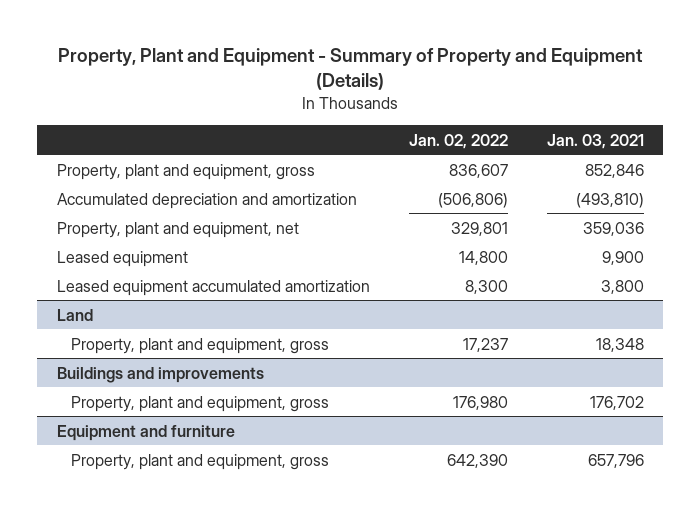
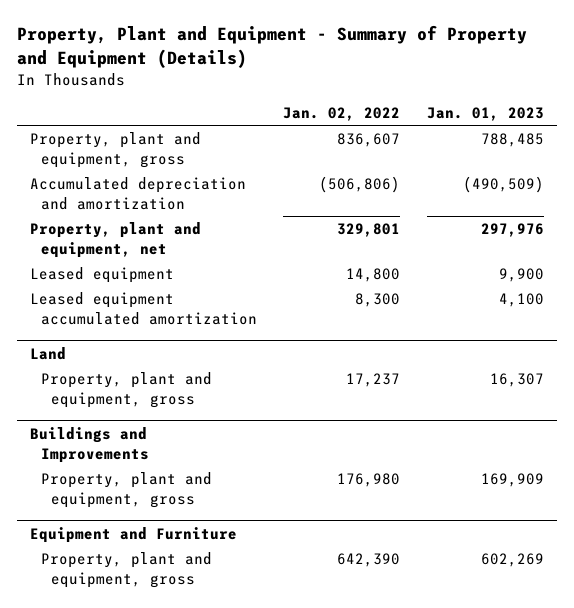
[546,133,644,149] Jan. 03, 2021 -> none
none -> [426,106,544,121] Jan. 01, 2023
[56,366,264,383] Buildings and improvements -> [30,426,149,463] Buildings and Improvements
[56,424,235,441] Equipment and furniture -> [30,526,238,543] Equipment and Furniture

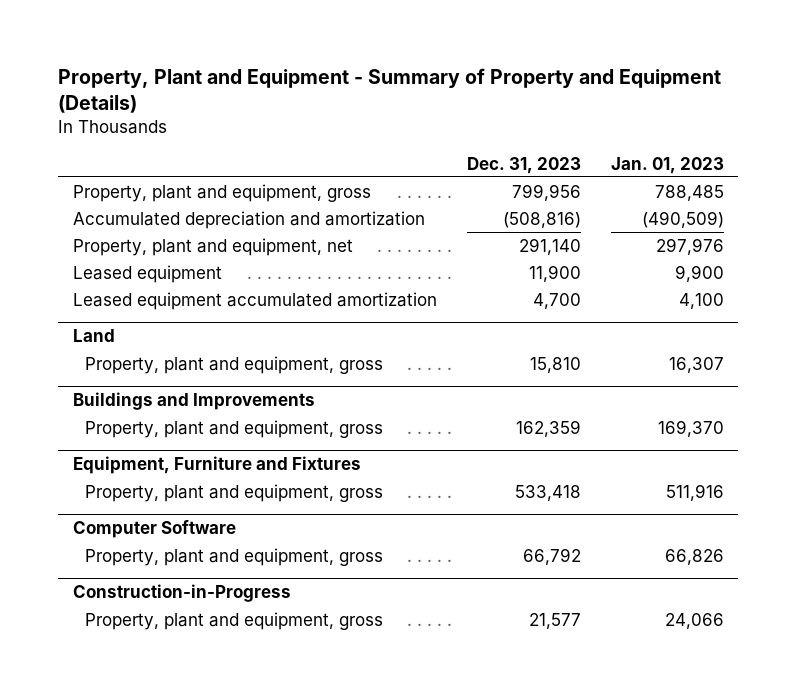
[283,106,401,121] Jan. 02, 2022 -> none
none -> [466,156,581,174] Dec. 31, 2023
[480,472,544,487] 169,909 -> [657,419,724,437] 169,370
[30,526,238,543] Equipment and Furniture -> [73,456,362,475] Equipment, Furniture and Fixtures
[480,552,544,567] 602,269 -> [665,483,724,501] 511,916
none -> [73,520,237,539] Computer Software
none -> [85,547,384,566] Property, plant and equipment, gross
none -> [73,584,292,603] Construction-in-Progress
none -> [85,611,384,630] Property, plant and equipment, gross

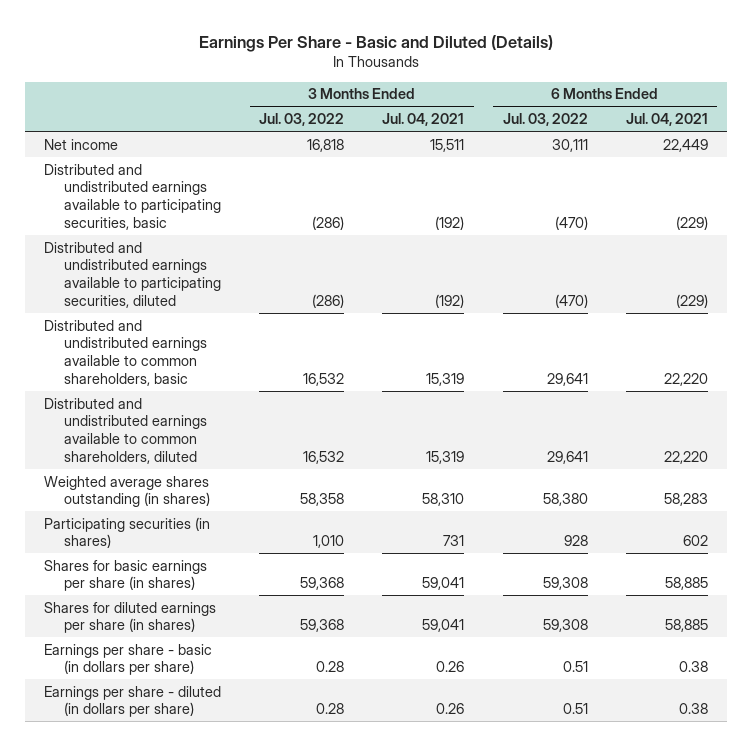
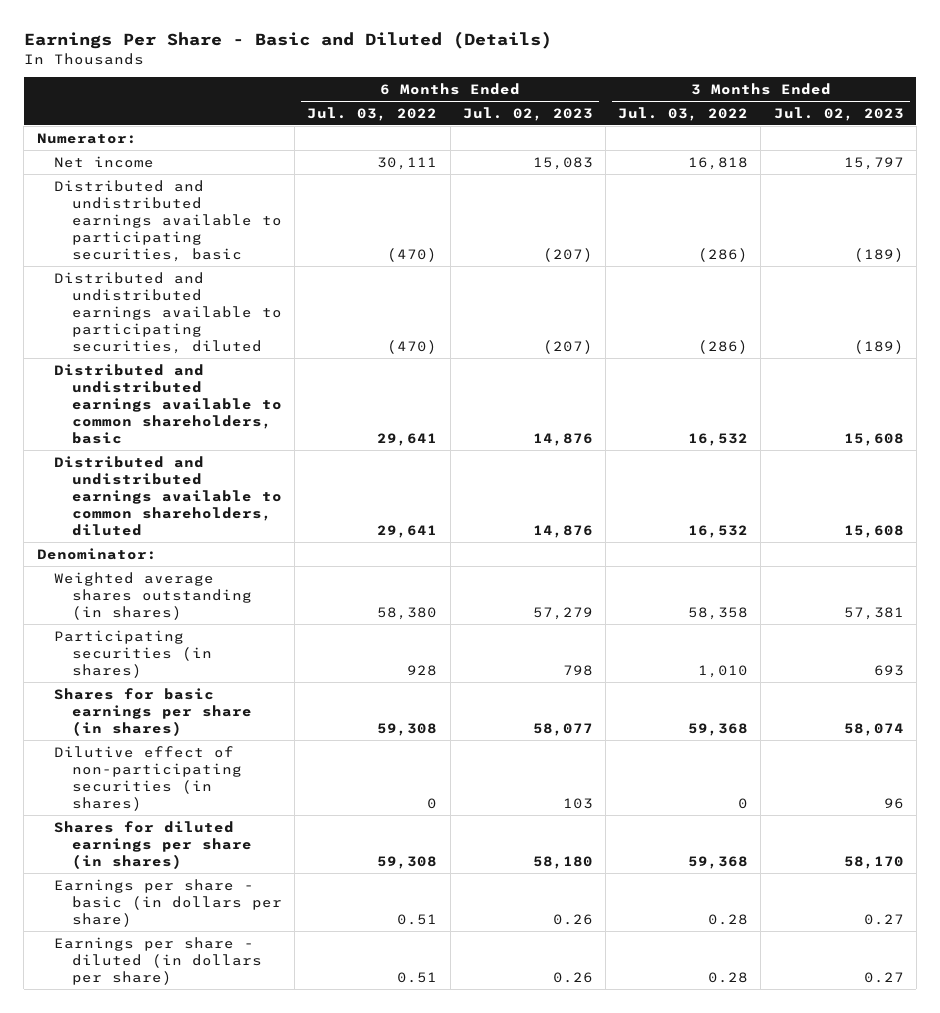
[382,113,465,127] Jul. 04, 2021 -> none
[625,113,708,127] Jul. 04, 2021 -> none
none -> [462,106,593,121] Jul. 02, 2023
none -> [773,106,904,121] Jul. 02, 2023
none -> [36,132,137,144] Numerator:
none -> [36,547,157,560] Denominator:
none -> [54,745,242,812] Dilutive effect of non-participating securities (in shares)

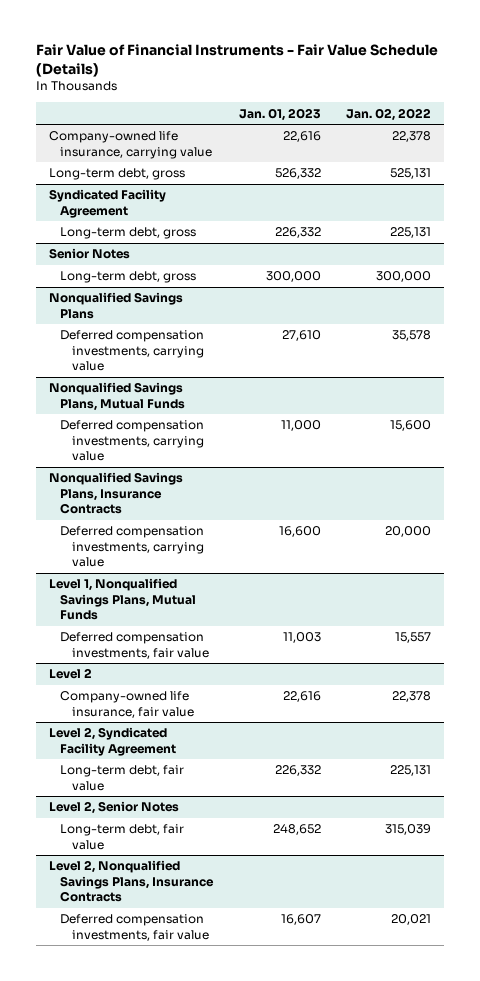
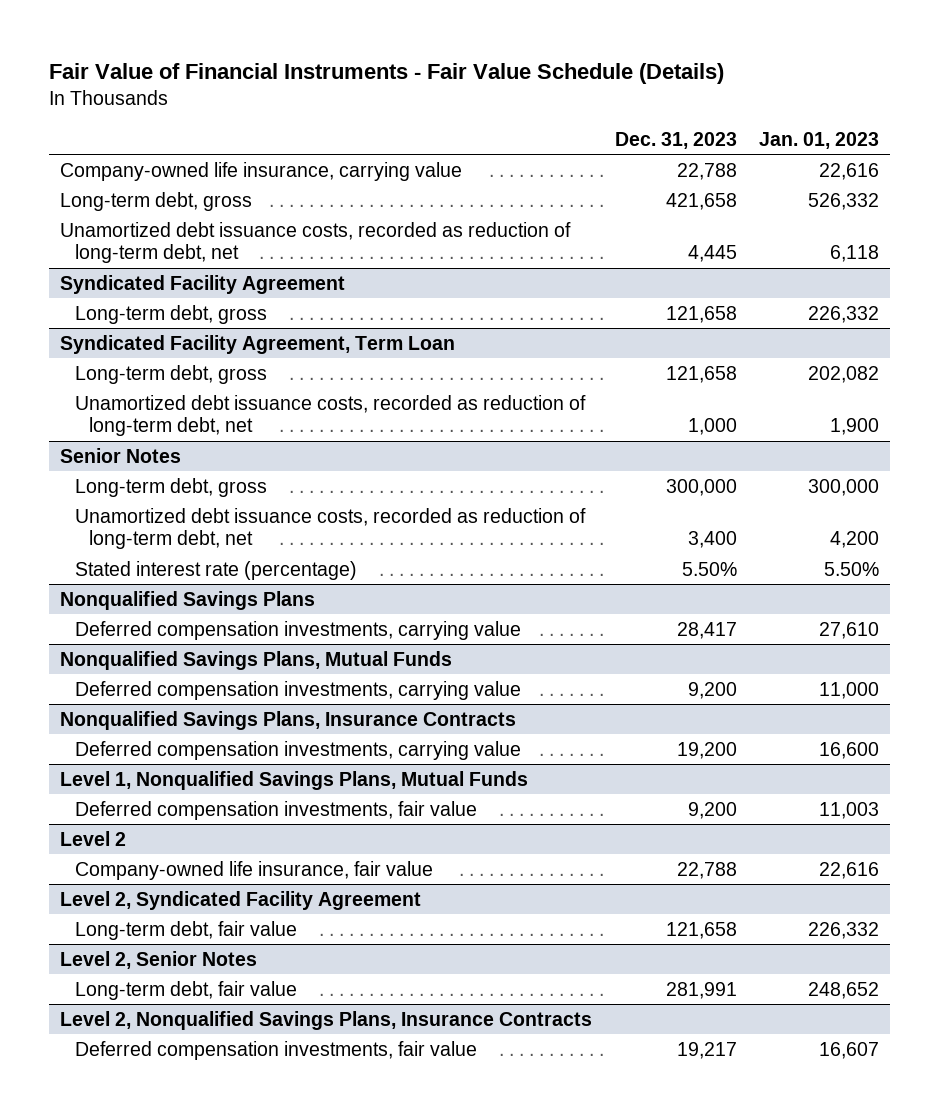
[345,107,431,121] Jan. 02, 2022 -> none
none -> [614,131,737,149] Dec. 31, 2023
none -> [60,221,572,264] Unamortized debt issuance costs, recorded as reduction of long-term debt, net
none -> [60,334,456,354] Syndicated Facility Agreement, Term Loan
none -> [74,364,267,384] Long-term debt, gross
none -> [74,394,586,437] Unamortized debt issuance costs, recorded as reduction of long-term debt, net
none -> [74,507,586,550] Unamortized debt issuance costs, recorded as reduction of long-term debt, net
none -> [74,560,357,580] Stated interest rate (percentage)

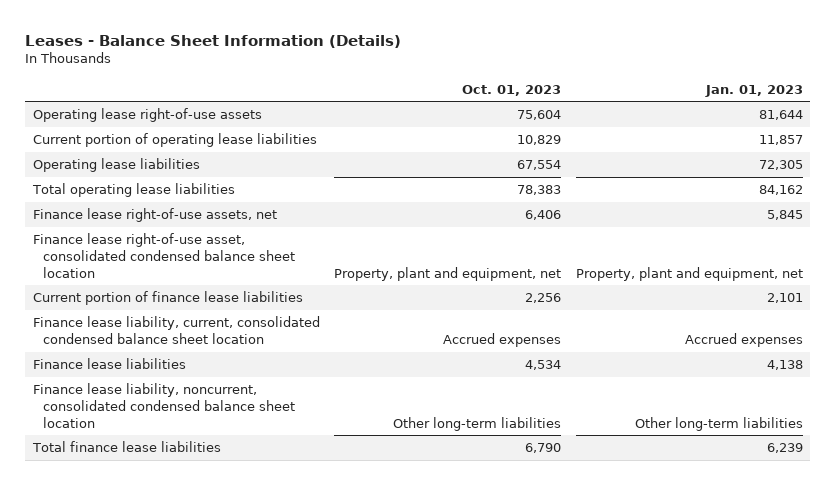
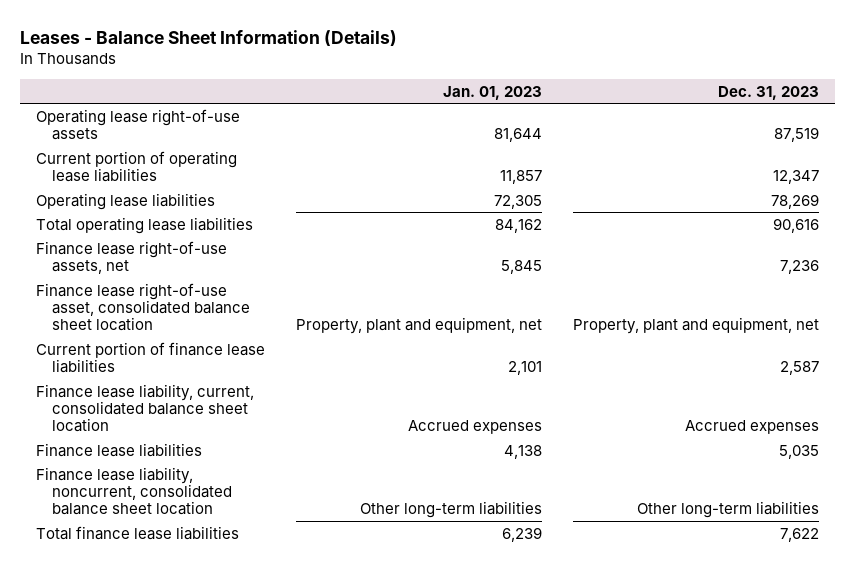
[462,84,562,96] Oct. 01, 2023 -> none
none -> [718,85,820,100] Dec. 31, 2023
[32,233,295,278] Finance lease right-of-use asset, consolidated condensed balance sheet location -> [35,282,250,332] Finance lease right-of-use asset, consolidated balance sheet location
[32,316,320,344] Finance lease liability, current, consolidated condensed balance sheet location -> [35,383,254,433] Finance lease liability, current, consolidated balance sheet location
[32,383,295,428] Finance lease liability, noncurrent, consolidated condensed balance sheet location -> [35,466,232,516] Finance lease liability, noncurrent, consolidated balance sheet location

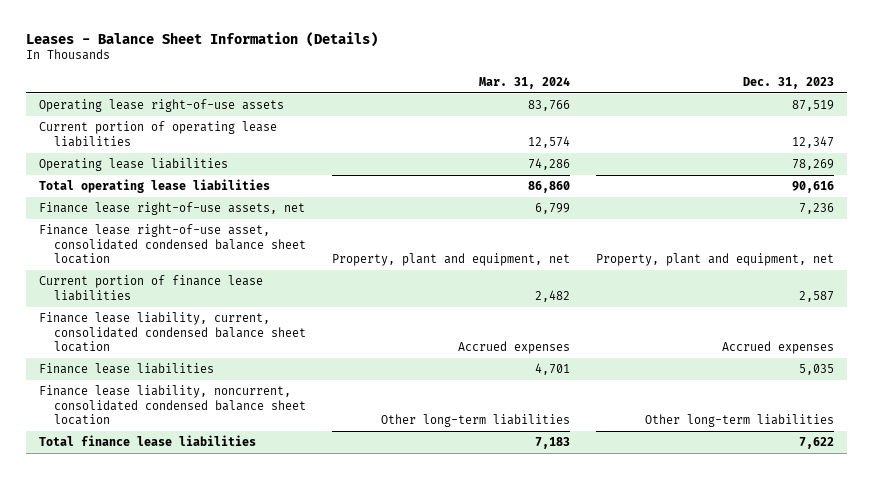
[443,85,543,100] Jan. 01, 2023 -> none
none -> [478,76,570,89] Mar. 31, 2024
[35,282,250,332] Finance lease right-of-use asset, consolidated balance sheet location -> [38,223,306,265] Finance lease right-of-use asset, consolidated condensed balance sheet location
[35,383,254,433] Finance lease liability, current, consolidated balance sheet location -> [38,311,306,353] Finance lease liability, current, consolidated condensed balance sheet location
[35,466,232,516] Finance lease liability, noncurrent, consolidated balance sheet location -> [38,384,306,426] Finance lease liability, noncurrent, consolidated condensed balance sheet location

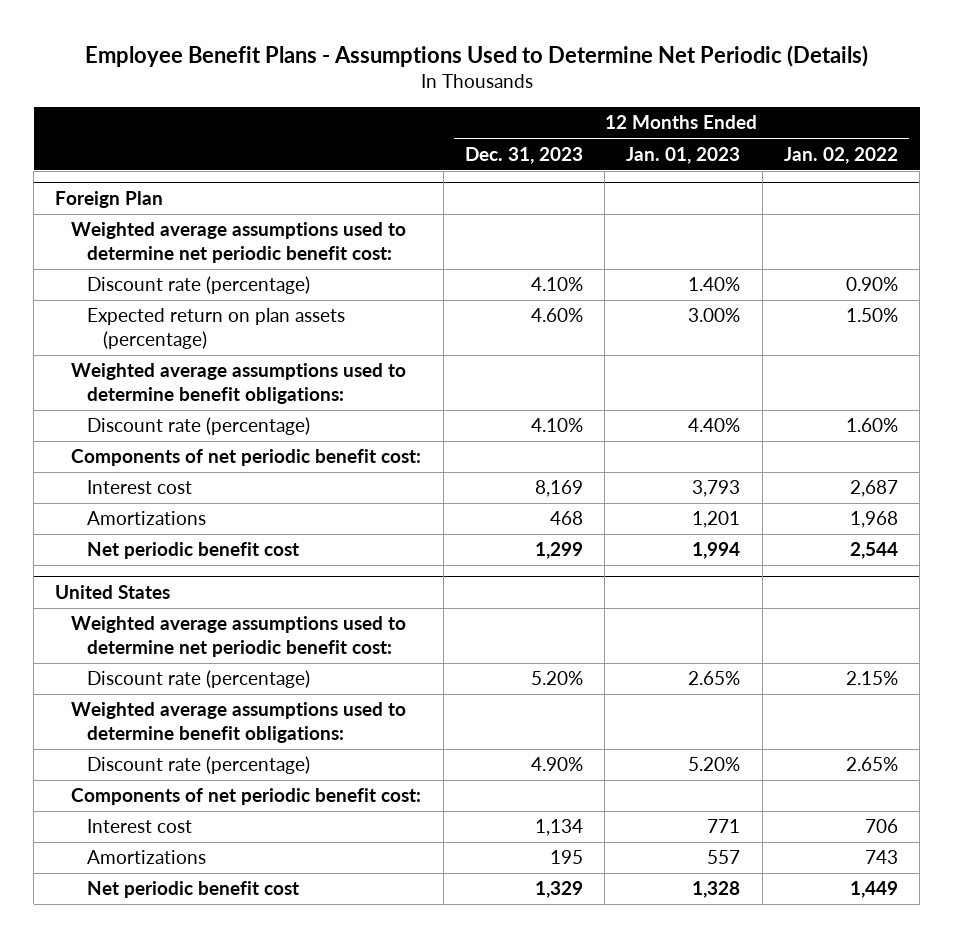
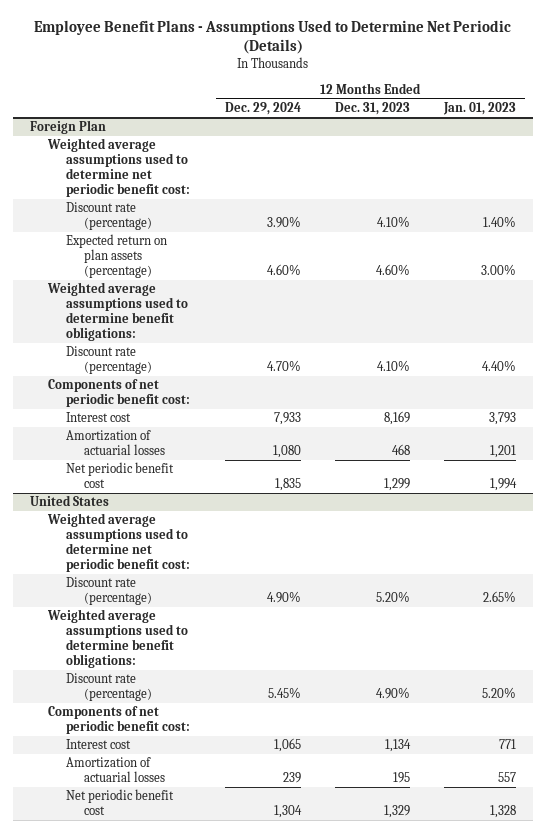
[783,146,898,164] Jan. 02, 2022 -> none
none -> [224,102,301,116] Dec. 29, 2024
[87,511,207,526] Amortizations -> [66,430,166,456] Amortization of actuarial losses
[87,850,207,865] Amortizations -> [66,757,166,783] Amortization of actuarial losses

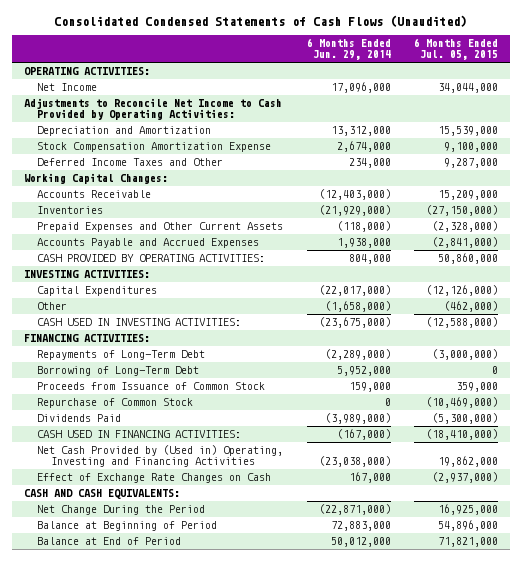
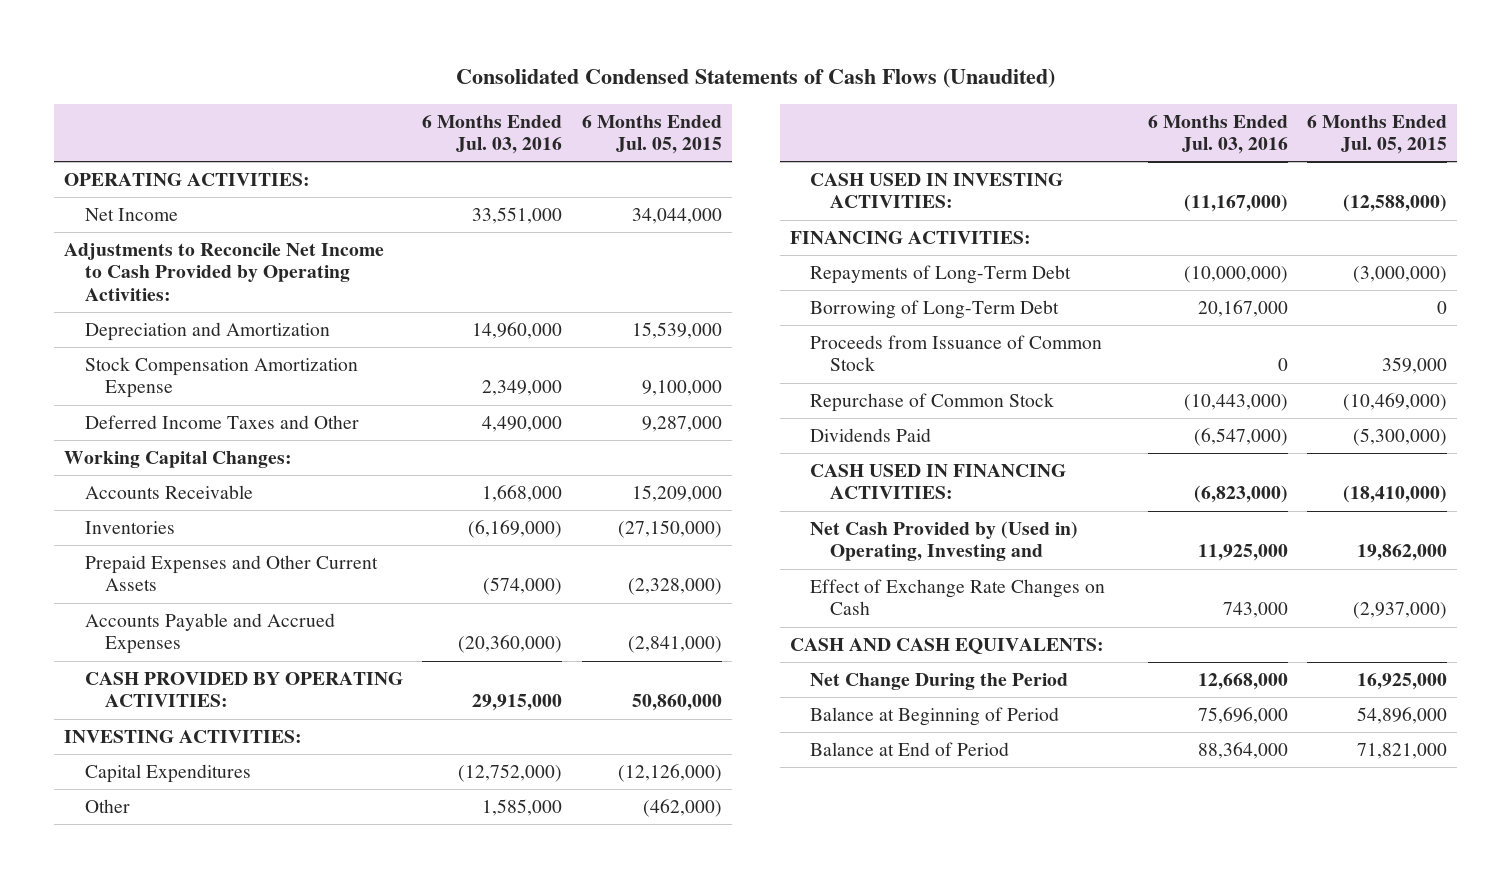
[306,38,391,61] 6 Months Ended Jun. 29, 2014 -> none
none -> [422,114,563,155] 6 Months Ended Jul. 03, 2016
[37,445,284,468] Net Cash Provided by (Used in) Operating, Investing and Financing Activities -> [809,520,1078,562] Net Cash Provided by (Used in) Operating, Investing and

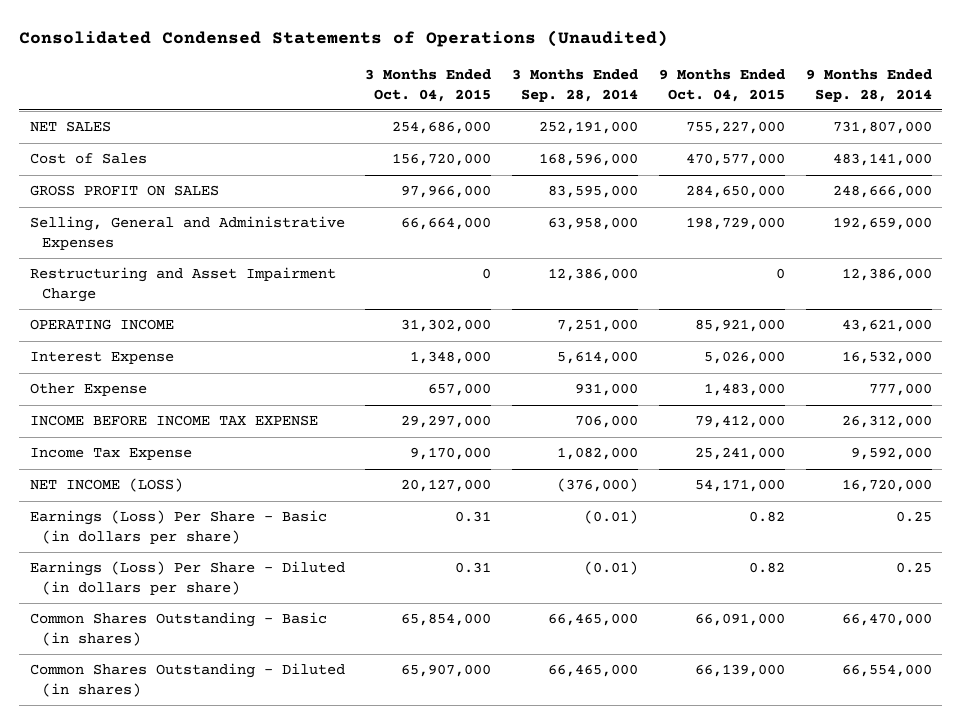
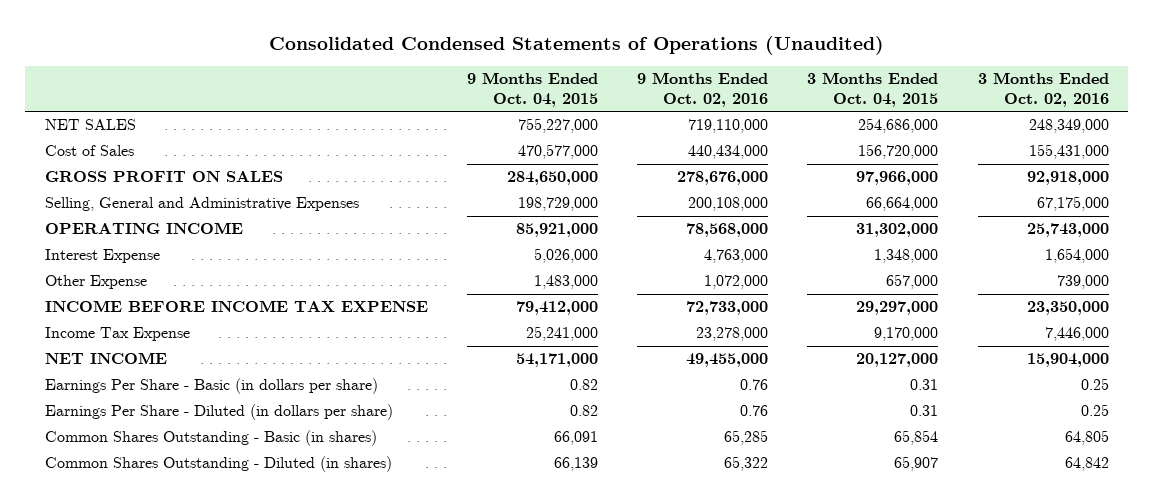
[512,69,639,102] 3 Months Ended Sep. 28, 2014 -> none
[805,69,932,102] 9 Months Ended Sep. 28, 2014 -> none
none -> [637,72,769,107] 9 Months Ended Oct. 02, 2016
none -> [977,72,1109,107] 3 Months Ended Oct. 02, 2016
[29,267,336,302] Restructuring and Asset Impairment Charge -> none
[29,478,183,493] NET INCOME (LOSS) -> [44,352,167,365] NET INCOME
[29,510,327,544] Earnings (Loss) Per Share - Basic (in dollars per share) -> [44,378,378,395] Earnings Per Share - Basic (in dollars per share)
[29,561,345,595] Earnings (Loss) Per Share - Diluted (in dollars per share) -> [44,404,393,421] Earnings Per Share - Diluted (in dollars per share)
[401,613,492,627] 65,854,000 -> [894,430,939,446] 65,854
[694,613,785,627] 66,091,000 -> [553,431,598,446] 66,091
[401,664,492,678] 65,907,000 -> [894,456,939,472] 65,907
[694,664,785,678] 66,139,000 -> [553,457,598,472] 66,139

